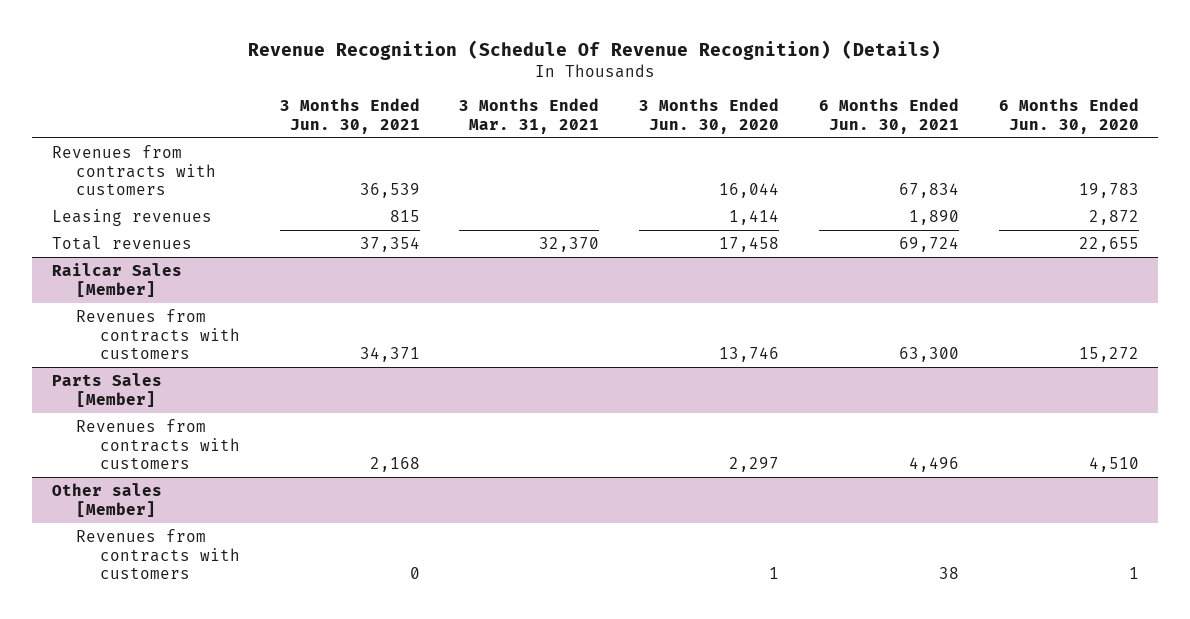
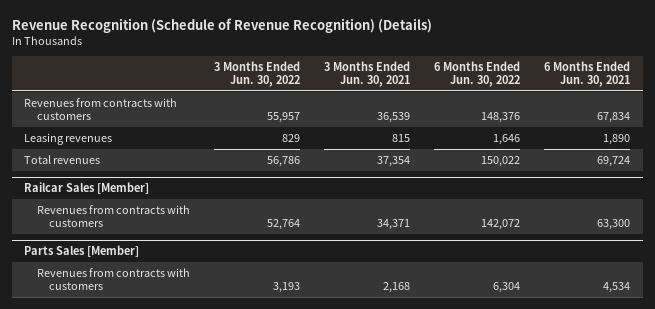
[248,39,942,60] Revenue Recognition (Schedule Of Revenue Recognition) (Details) -> [12,17,433,33] Revenue Recognition (Schedule of Revenue Recognition) (Details)
[459,97,600,134] 3 Months Ended Mar. 31, 2021 -> none
[639,97,780,134] 3 Months Ended Jun. 30, 2020 -> none
[998,97,1139,134] 6 Months Ended Jun. 30, 2020 -> none
none -> [213,60,300,87] 3 Months Ended Jun. 30, 2022
none -> [434,60,521,87] 6 Months Ended Jun. 30, 2022
[51,482,162,517] Other sales [Member] -> none
[75,528,240,580] Revenues from contracts with customers -> none
[908,457,959,473] 4,496 -> [603,281,631,293] 4,534

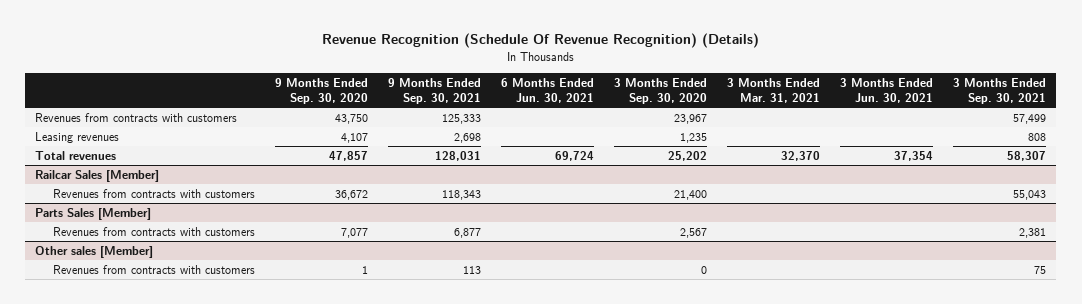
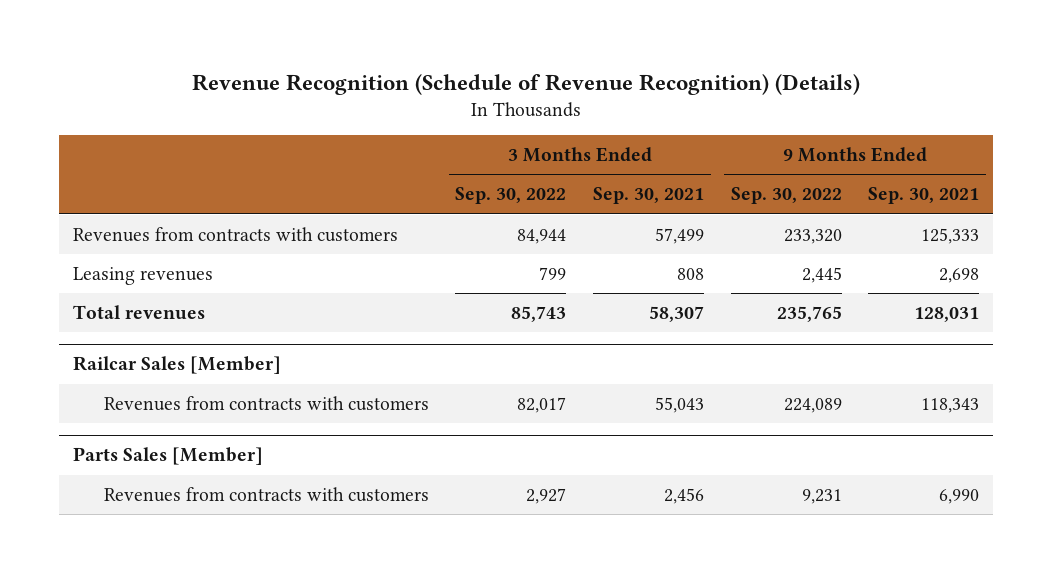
[321,33,759,49] Revenue Recognition (Schedule Of Revenue Recognition) (Details) -> [192,73,861,95] Revenue Recognition (Schedule of Revenue Recognition) (Details)
[275,78,369,105] 9 Months Ended Sep. 30, 2020 -> none
[501,78,595,104] 6 Months Ended Jun. 30, 2021 -> none
[614,78,708,105] 3 Months Ended Sep. 30, 2020 -> none
[727,78,821,104] 3 Months Ended Mar. 31, 2021 -> none
[840,78,934,104] 3 Months Ended Jun. 30, 2021 -> none
none -> [455,187,567,205] Sep. 30, 2022
none -> [730,187,842,205] Sep. 30, 2022
[35,245,154,258] Other sales [Member] -> none
[53,264,256,274] Revenues from contracts with customers -> none
[454,227,482,238] 6,877 -> [939,488,980,504] 6,990
[1019,227,1047,238] 2,381 -> [664,487,705,504] 2,456

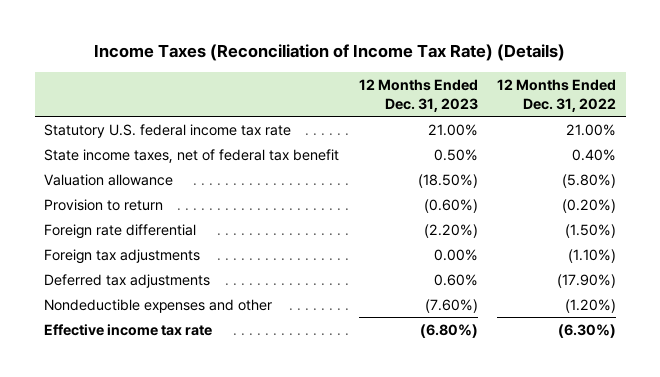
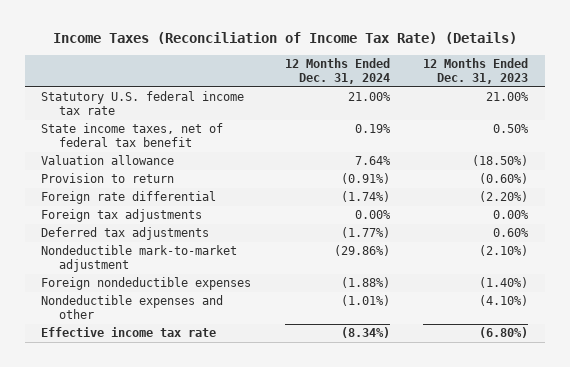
[497,78,617,112] 12 Months Ended Dec. 31, 2022 -> none
none -> [284,58,390,85] 12 Months Ended Dec. 31, 2024
none -> [41,245,238,273] Nondeductible mark-to-market adjustment
none -> [41,277,252,291] Foreign nondeductible expenses
[424,298,478,313] (7.60%) -> [479,295,529,307] (4.10%)

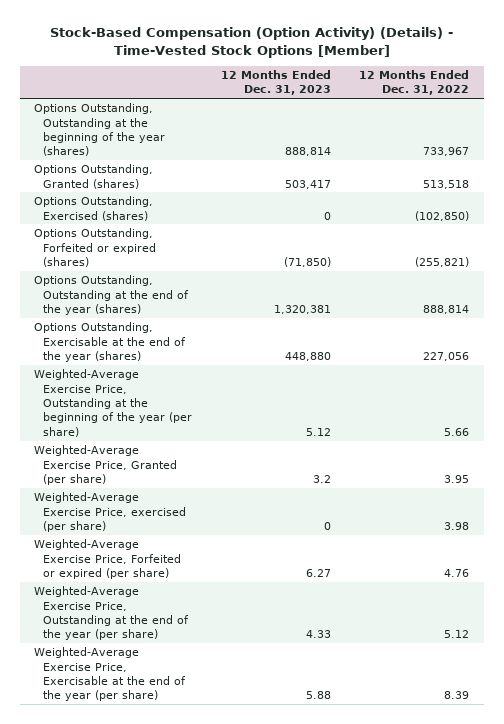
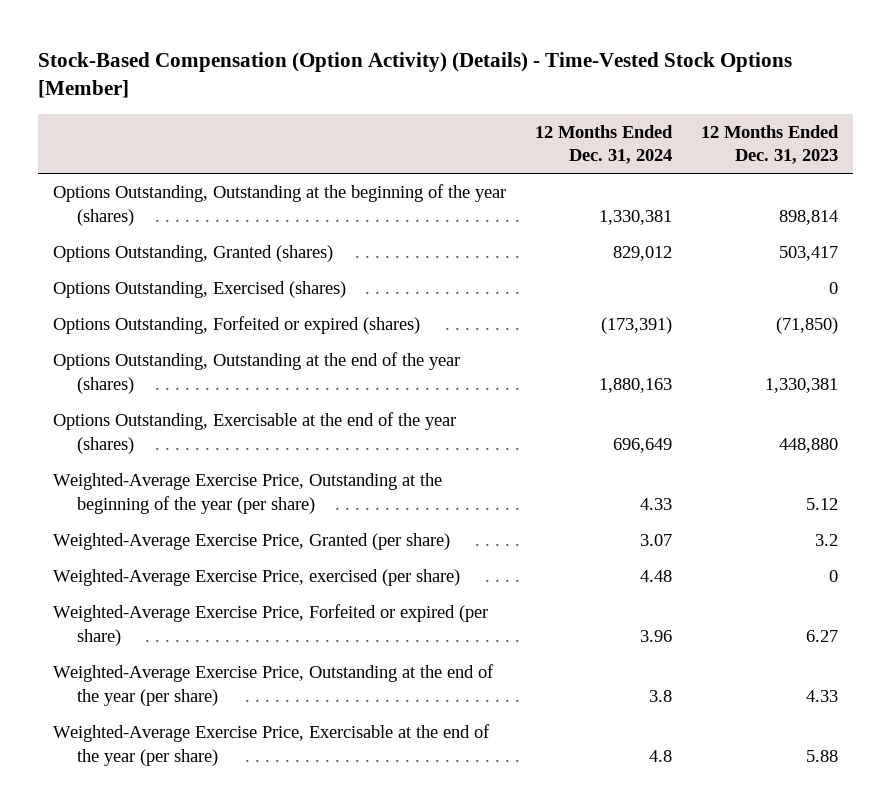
[359,69,470,96] 12 Months Ended Dec. 31, 2022 -> none
none -> [534,124,673,165] 12 Months Ended Dec. 31, 2024
[284,147,331,157] 888,814 -> [779,209,839,225] 898,814
[273,304,331,314] 1,320,381 -> [765,377,839,393] 1,330,381

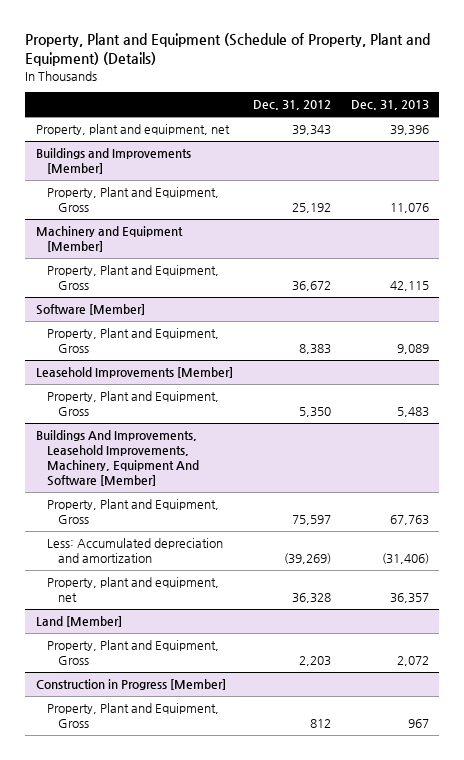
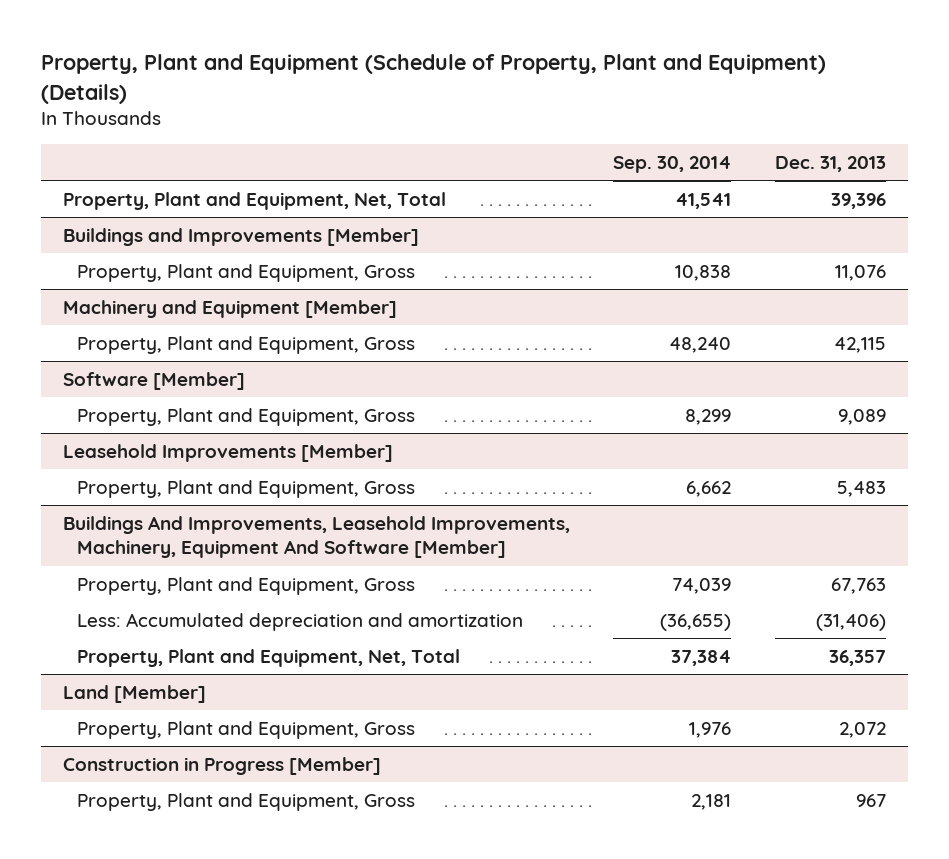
[252,100,331,111] Dec. 31, 2012 -> none
none -> [613,155,732,173] Sep. 30, 2014
[35,124,230,136] Property, plant and equipment, net -> [62,191,446,210] Property, Plant and Equipment, Net, Total
[46,577,219,603] Property, plant and equipment, net -> [77,648,461,667] Property, Plant and Equipment, Net, Total

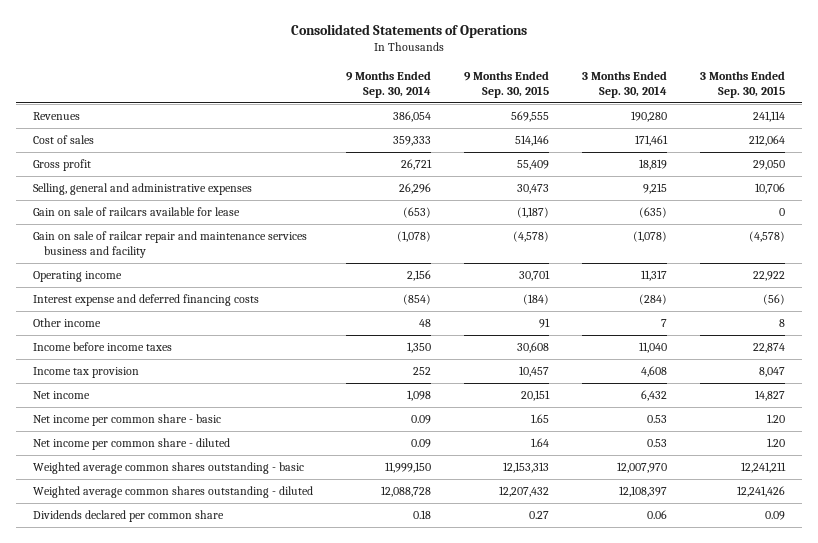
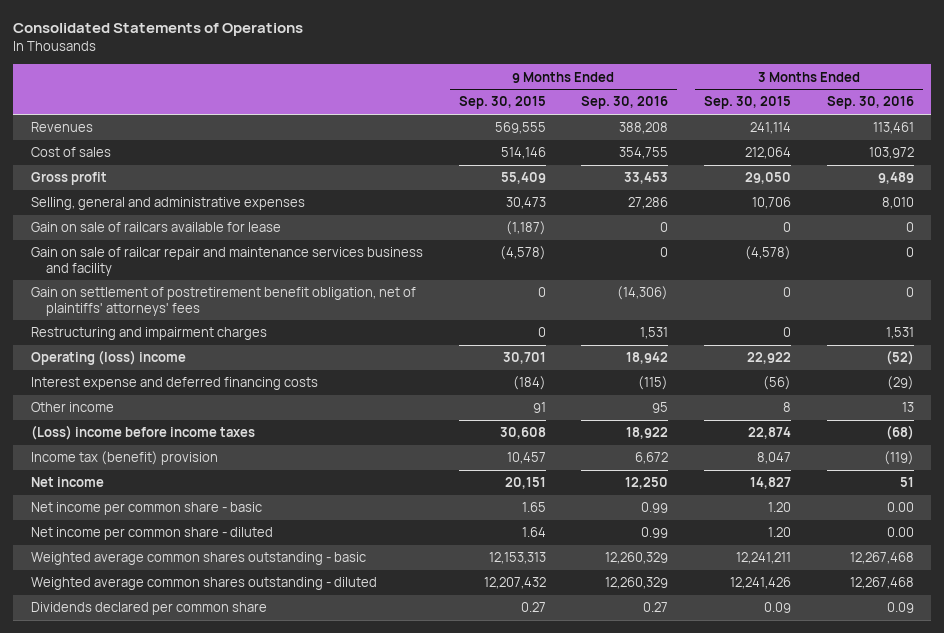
[345,70,431,98] 9 Months Ended Sep. 30, 2014 -> none
[582,70,668,98] 3 Months Ended Sep. 30, 2014 -> none
none -> [581,96,669,110] Sep. 30, 2016
none -> [826,96,914,110] Sep. 30, 2016
none -> [30,287,416,316] Gain on settlement of postretirement benefit obligation, net of plaintiffs' attorneys' fees
none -> [30,327,267,341] Restructuring and impairment charges
[32,271,122,283] Operating income -> [30,350,186,366] Operating (loss) income
[32,342,172,352] Income before income taxes -> [30,425,255,441] (Loss) income before income taxes
[32,367,139,379] Income tax provision -> [30,451,218,466] Income tax (benefit) provision

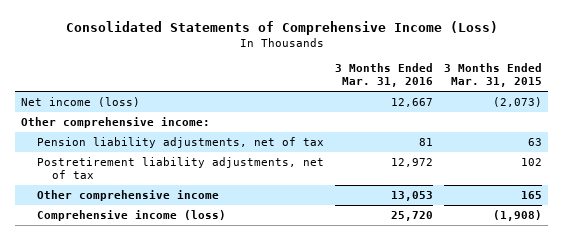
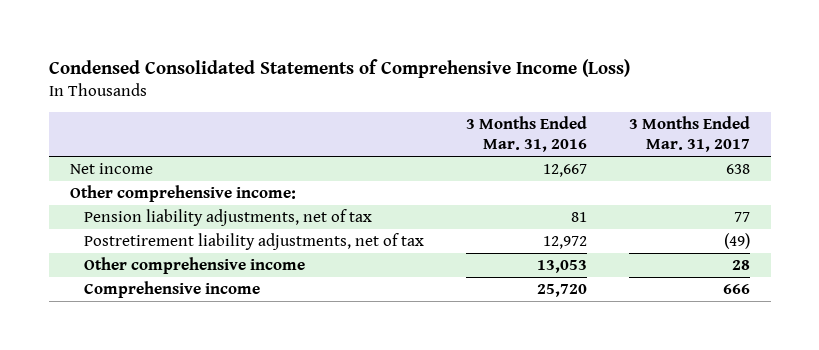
[65,21,498,36] Consolidated Statements of Comprehensive Income (Loss) -> [48,58,630,78] Condensed Consolidated Statements of Comprehensive Income (Loss)
[444,62,543,88] 3 Months Ended Mar. 31, 2015 -> none
none -> [628,116,750,153] 3 Months Ended Mar. 31, 2017
[20,96,140,107] Net income (loss) -> [69,163,153,175] Net income
[36,209,226,221] Comprehensive income (loss) -> [83,281,260,299] Comprehensive income

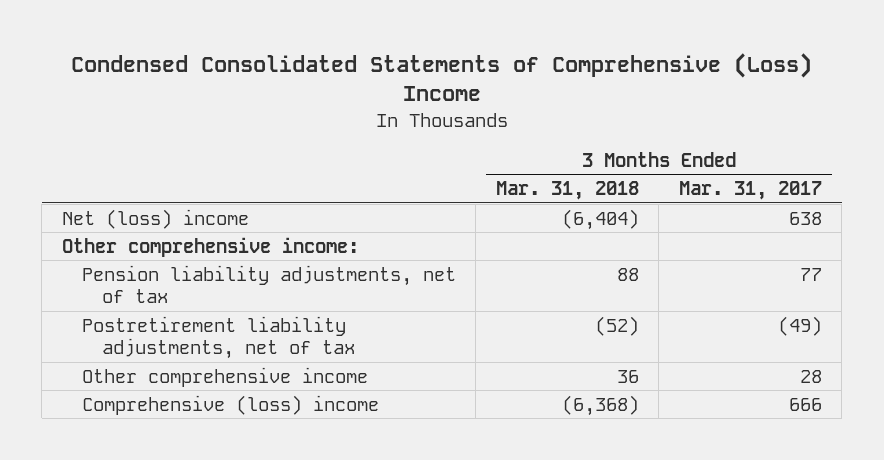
[48,58,630,78] Condensed Consolidated Statements of Comprehensive Income (Loss) -> [70,52,812,102] Condensed Consolidated Statements of Comprehensive (Loss) Income
[465,116,587,153] 3 Months Ended Mar. 31, 2016 -> none
none -> [495,181,639,201] Mar. 31, 2018
[69,163,153,175] Net income -> [61,208,249,229] Net (loss) income
[83,281,260,299] Comprehensive income -> [81,394,379,415] Comprehensive (loss) income

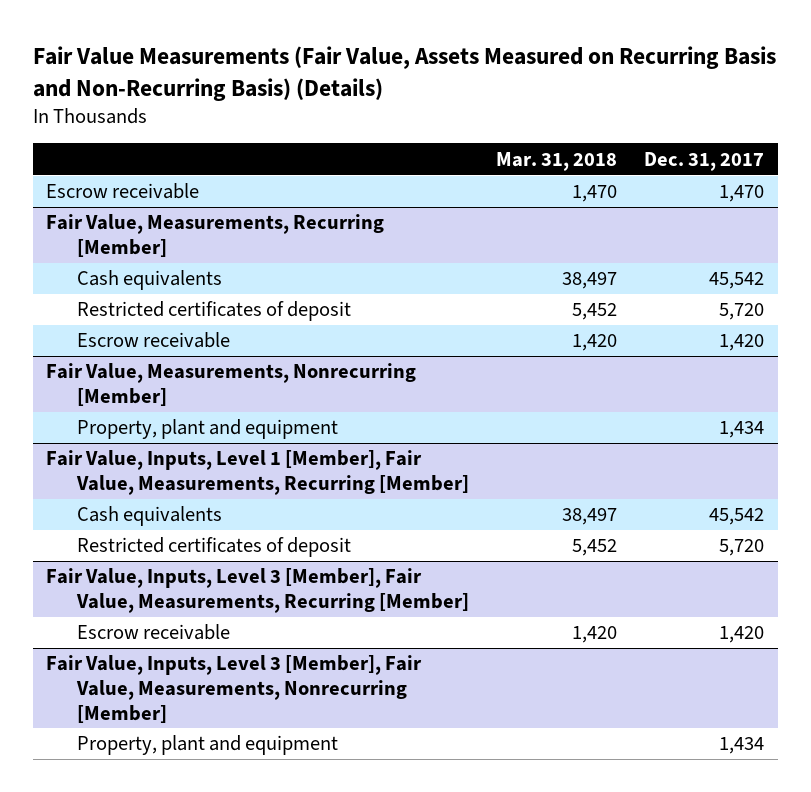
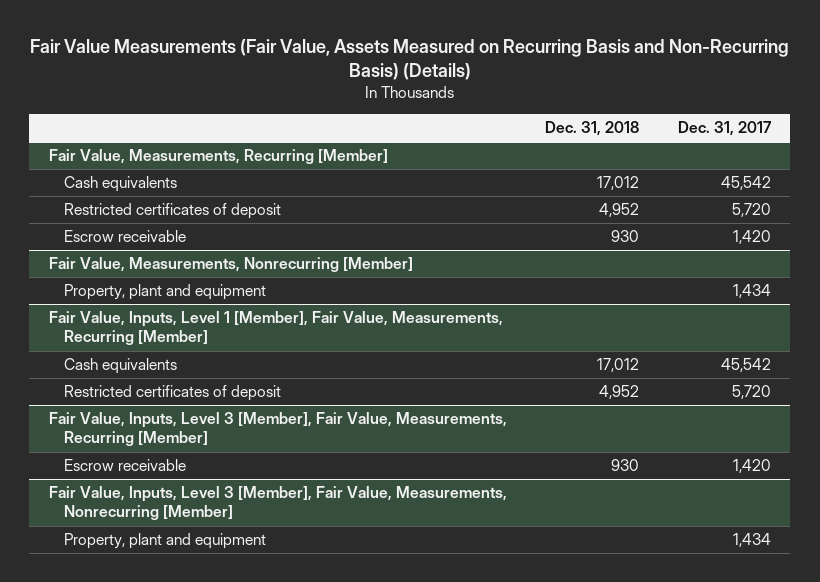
[496,151,618,171] Mar. 31, 2018 -> none
none -> [545,120,640,136] Dec. 31, 2018
[46,183,200,200] Escrow receivable -> none

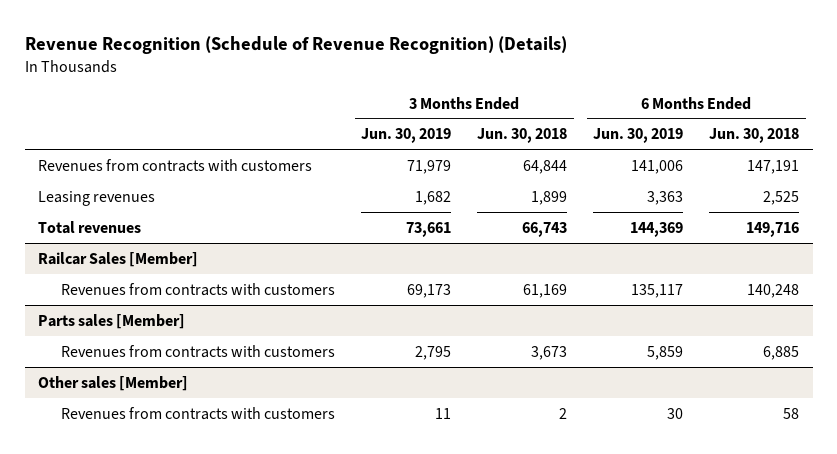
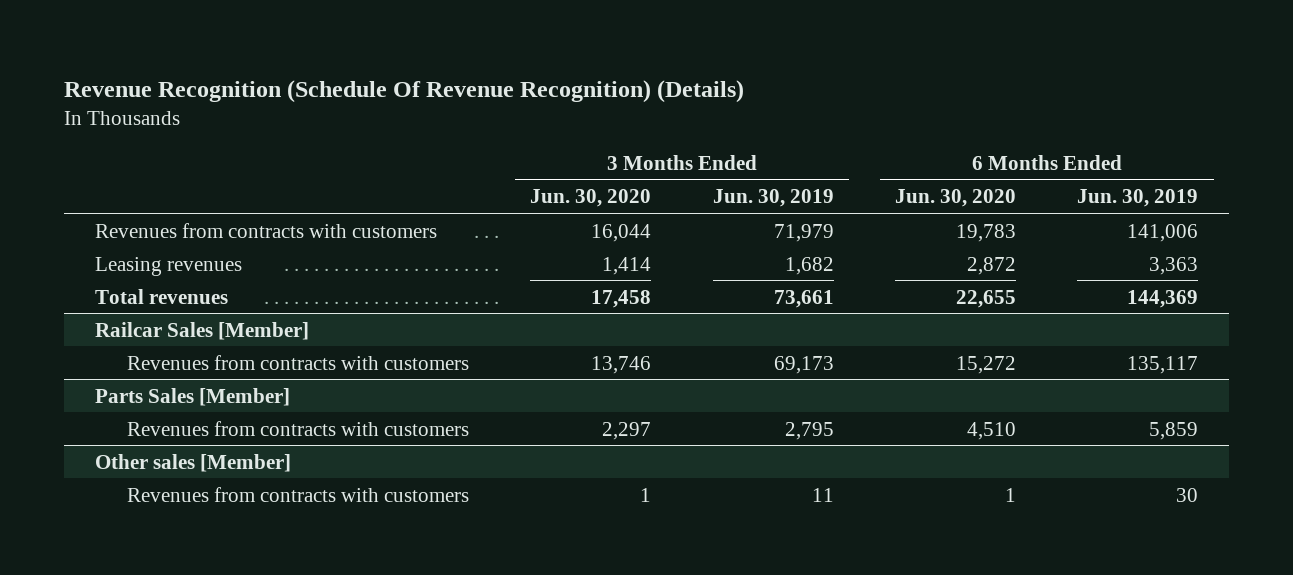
[24,35,567,54] Revenue Recognition (Schedule of Revenue Recognition) (Details) -> [64,79,745,103] Revenue Recognition (Schedule Of Revenue Recognition) (Details)
[477,128,568,144] Jun. 30, 2018 -> none
[709,128,800,144] Jun. 30, 2018 -> none
none -> [530,189,652,208] Jun. 30, 2020
none -> [894,189,1016,208] Jun. 30, 2020
[37,313,185,329] Parts sales [Member] -> [94,387,290,406] Parts Sales [Member]

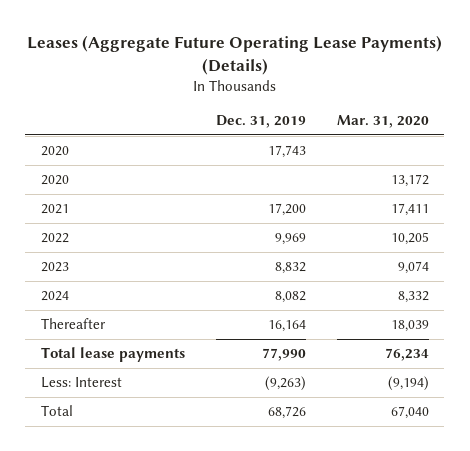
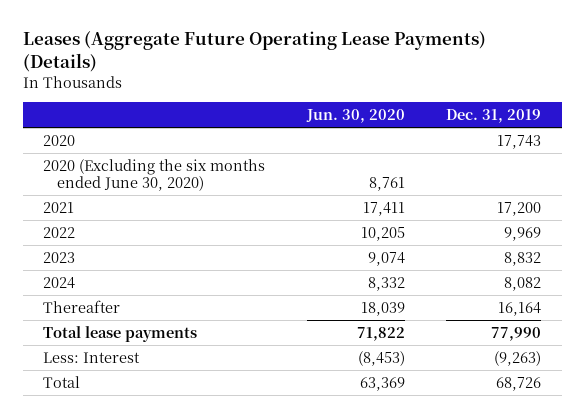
[336,115,429,129] Mar. 31, 2020 -> none
none -> [305,109,405,124] Jun. 30, 2020
[40,175,69,186] 2020 -> [43,158,266,192] 2020 (Excluding the six months ended June 30, 2020)

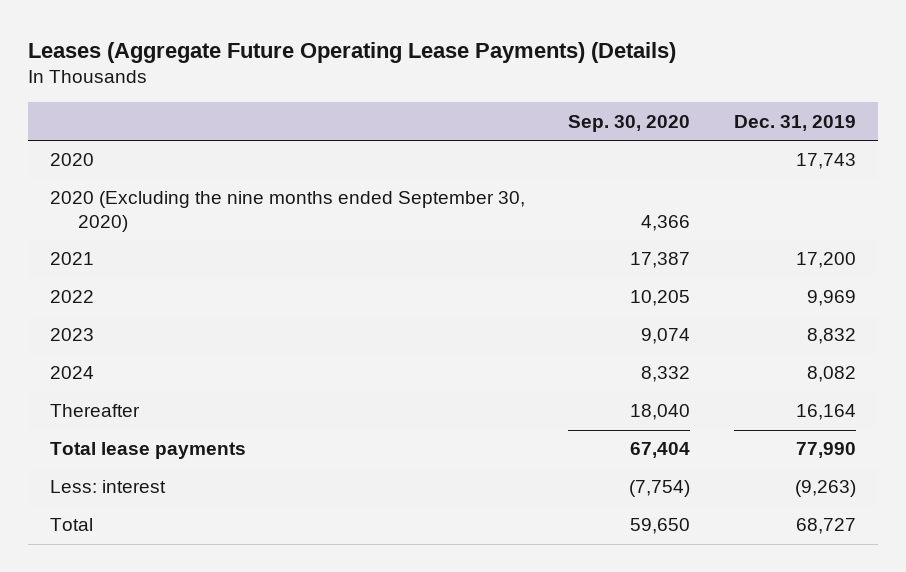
[305,109,405,124] Jun. 30, 2020 -> none
none -> [568,114,691,132] Sep. 30, 2020
[43,158,266,192] 2020 (Excluding the six months ended June 30, 2020) -> [49,191,525,232] 2020 (Excluding the nine months ended September 30, 2020)
[43,351,141,363] Less: Interest -> [49,480,166,494] Less: interest
[495,376,541,391] 68,726 -> [795,518,856,535] 68,727

